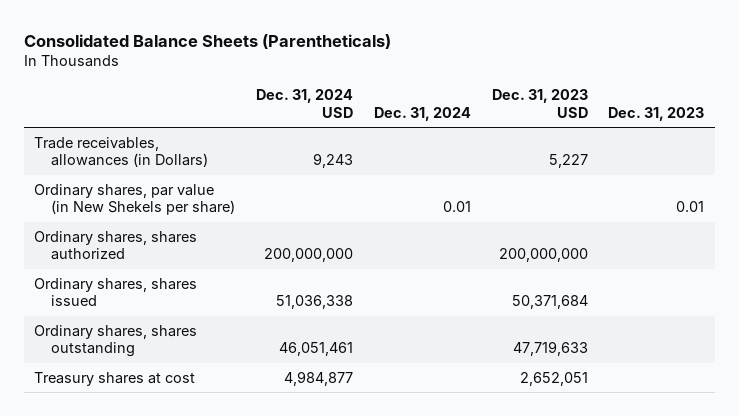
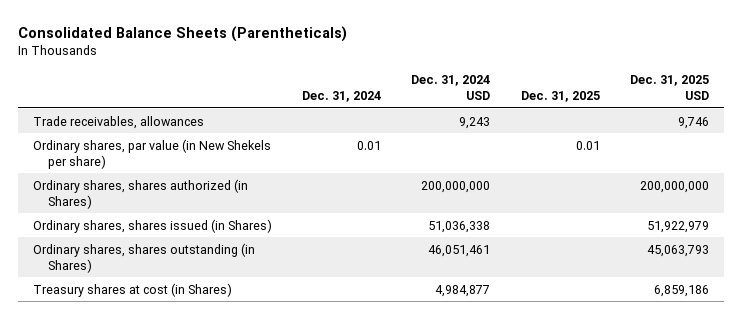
[491,89,588,119] Dec. 31, 2023 USD -> none
[608,107,705,122] Dec. 31, 2023 -> none
none -> [520,90,600,102] Dec. 31, 2025
none -> [629,74,709,100] Dec. 31, 2025 USD
[34,136,209,168] Trade receivables, allowances (in Dollars) -> [33,115,205,129] Trade receivables, allowances
[34,230,198,261] Ordinary shares, shares authorized -> [33,178,249,209] Ordinary shares, shares authorized (in Shares)
[34,277,198,307] Ordinary shares, shares issued -> [33,218,273,233] Ordinary shares, shares issued (in Shares)
[34,324,198,358] Ordinary shares, shares outstanding -> [33,242,256,273] Ordinary shares, shares outstanding (in Shares)
[34,371,196,386] Treasury shares at cost -> [33,282,233,297] Treasury shares at cost (in Shares)

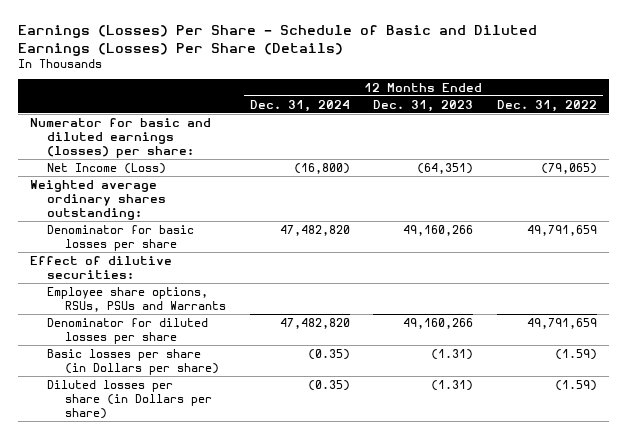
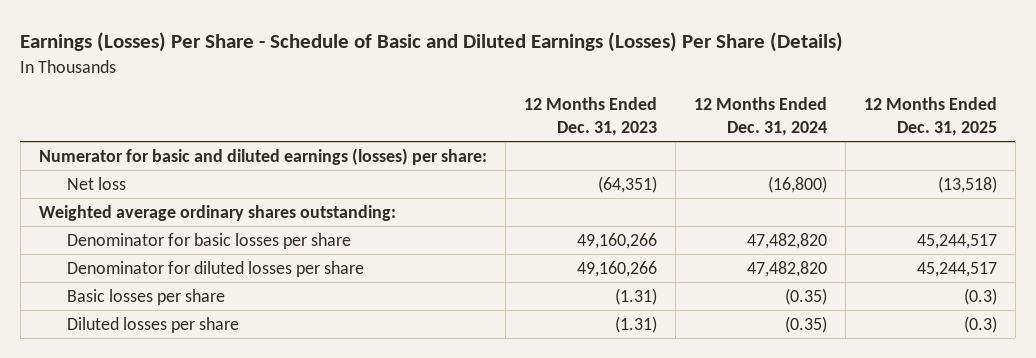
[497,99,598,112] Dec. 31, 2022 -> none
none -> [863,97,997,137] 12 Months Ended Dec. 31, 2025
[47,162,167,174] Net Income (Loss) -> [66,176,126,190] Net loss
[29,255,172,279] Effect of dilutive securities: -> none
[47,286,226,312] Employee share options, RSUs, PSUs and Warrants -> none
[47,348,219,375] Basic losses per share (in Dollars per share) -> [66,288,225,305] Basic losses per share
[47,379,212,420] Diluted losses per share (in Dollars per share) -> [66,316,239,333] Diluted losses per share

